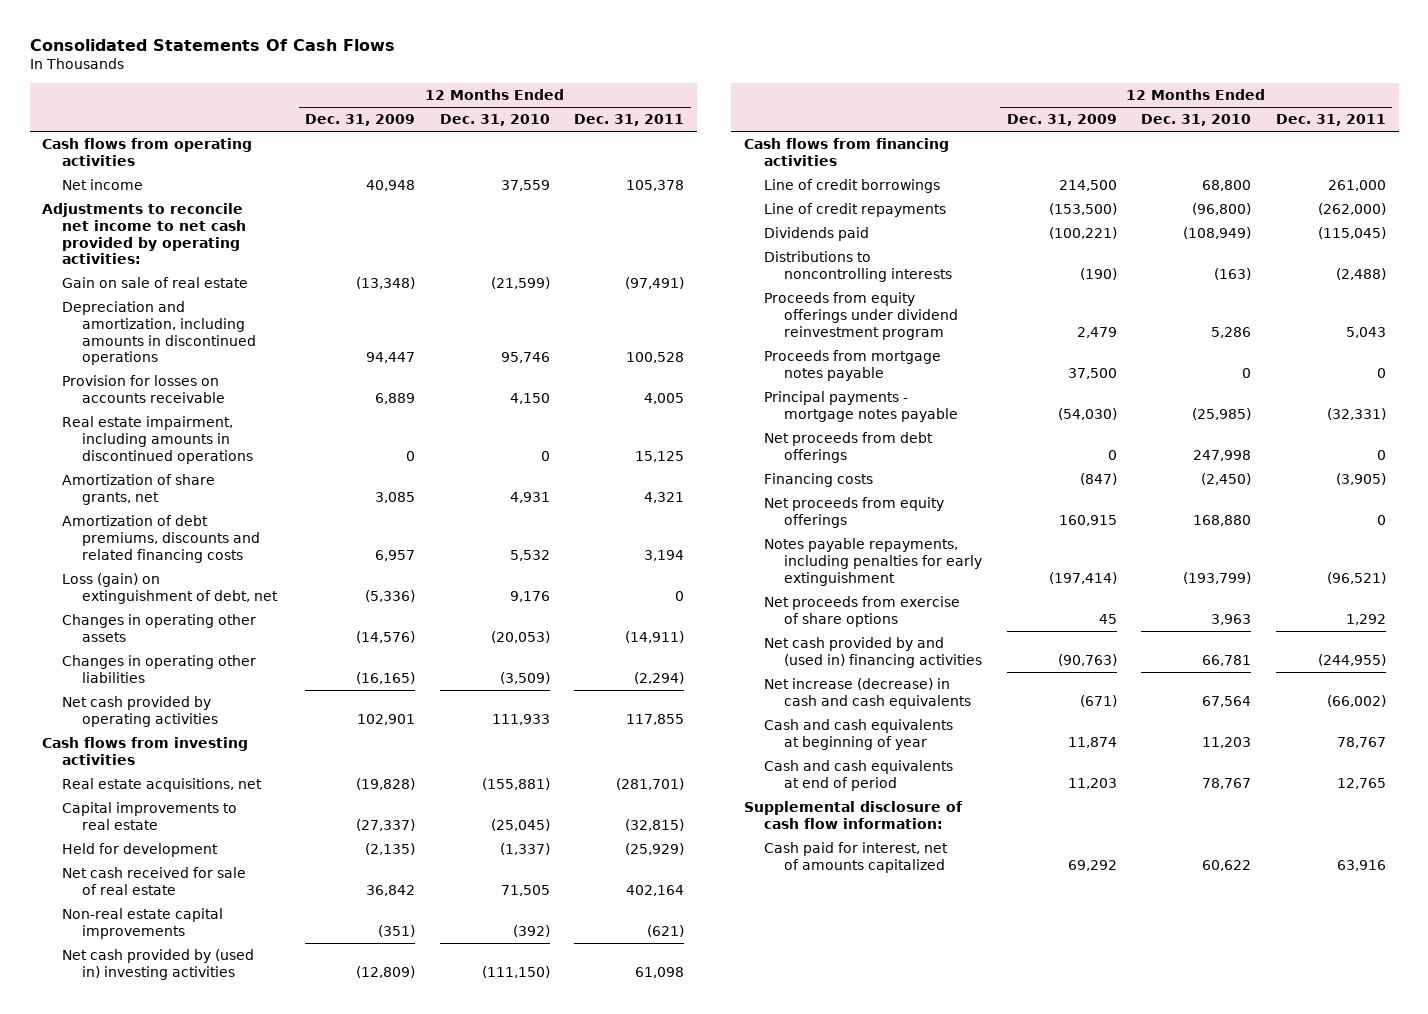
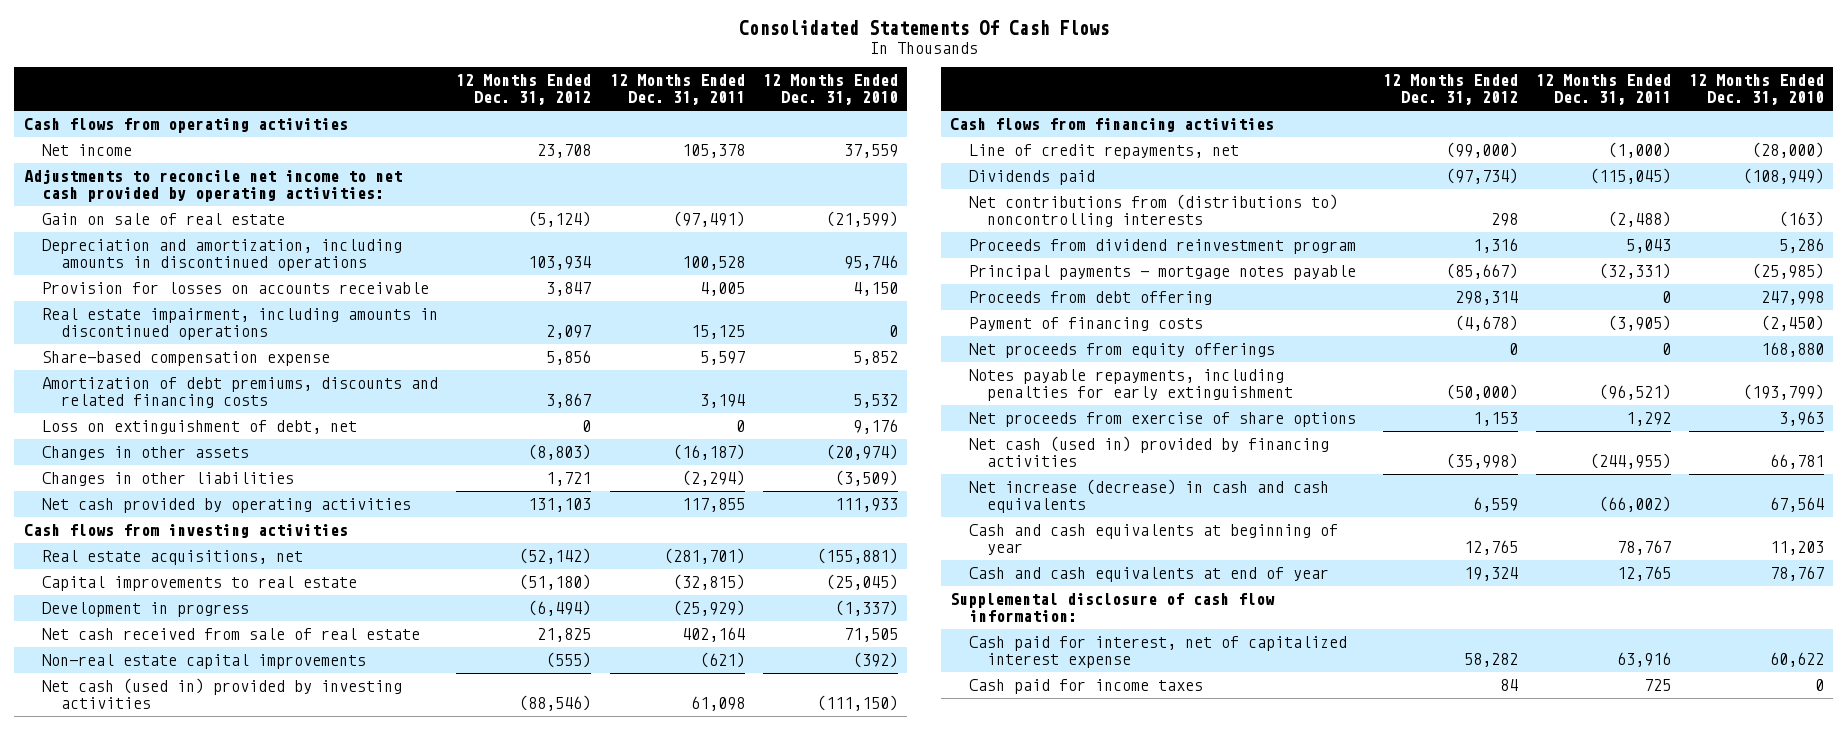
[304,114,415,127] Dec. 31, 2009 -> none
none -> [456,74,592,106] 12 Months Ended Dec. 31, 2012
[61,474,215,505] Amortization of share grants, net -> none
none -> [42,351,331,367] Share-based compensation expense
[61,573,279,604] Loss (gain) on extinguishment of debt, net -> [42,420,358,435] Loss on extinguishment of debt, net
[61,614,256,642] Changes in operating other assets -> [42,446,250,461] Changes in other assets
[490,630,550,643] (20,053) -> [825,444,898,461] (20,974)
[625,630,685,643] (14,911) -> [672,444,745,461] (16,187)
[61,655,256,683] Changes in operating other liabilities -> [42,472,295,487] Changes in other liabilities
[61,843,218,858] Held for development -> [42,602,250,618] Development in progress
[61,867,246,895] Net cash received for sale of real estate -> [42,628,421,641] Net cash received from sale of real estate
[61,949,254,980] Net cash provided by (used in) investing activities -> [42,678,403,710] Net cash (used in) provided by investing activities
[763,179,940,194] Line of credit borrowings -> none
[763,203,946,218] Line of credit repayments -> [968,144,1239,160] Line of credit repayments, net
[1192,203,1252,216] (96,800) -> [1752,142,1825,159] (28,000)
[1318,203,1387,216] (262,000) -> [1608,142,1672,159] (1,000)
[763,350,941,381] Proceeds from mortgage notes payable -> none
[763,251,952,282] Distributions to noncontrolling interests -> [968,194,1338,228] Net contributions from (distributions to) noncontrolling interests
[763,292,958,340] Proceeds from equity offerings under dividend reinvestment program -> [968,239,1356,255] Proceeds from dividend reinvestment program
[763,432,933,463] Net proceeds from debt offerings -> [968,291,1212,306] Proceeds from debt offering
[763,473,873,488] Financing costs -> [968,317,1203,332] Payment of financing costs
[763,637,982,668] Net cash provided by and (used in) financing activities -> [968,436,1329,468] Net cash (used in) provided by financing activities
[763,760,953,791] Cash and cash equivalents at end of period -> [968,567,1329,583] Cash and cash equivalents at end of year
[763,842,948,873] Cash paid for interest, net of amounts capitalized -> [968,636,1347,669] Cash paid for interest, net of capitalized interest expense
none -> [968,679,1203,695] Cash paid for income taxes

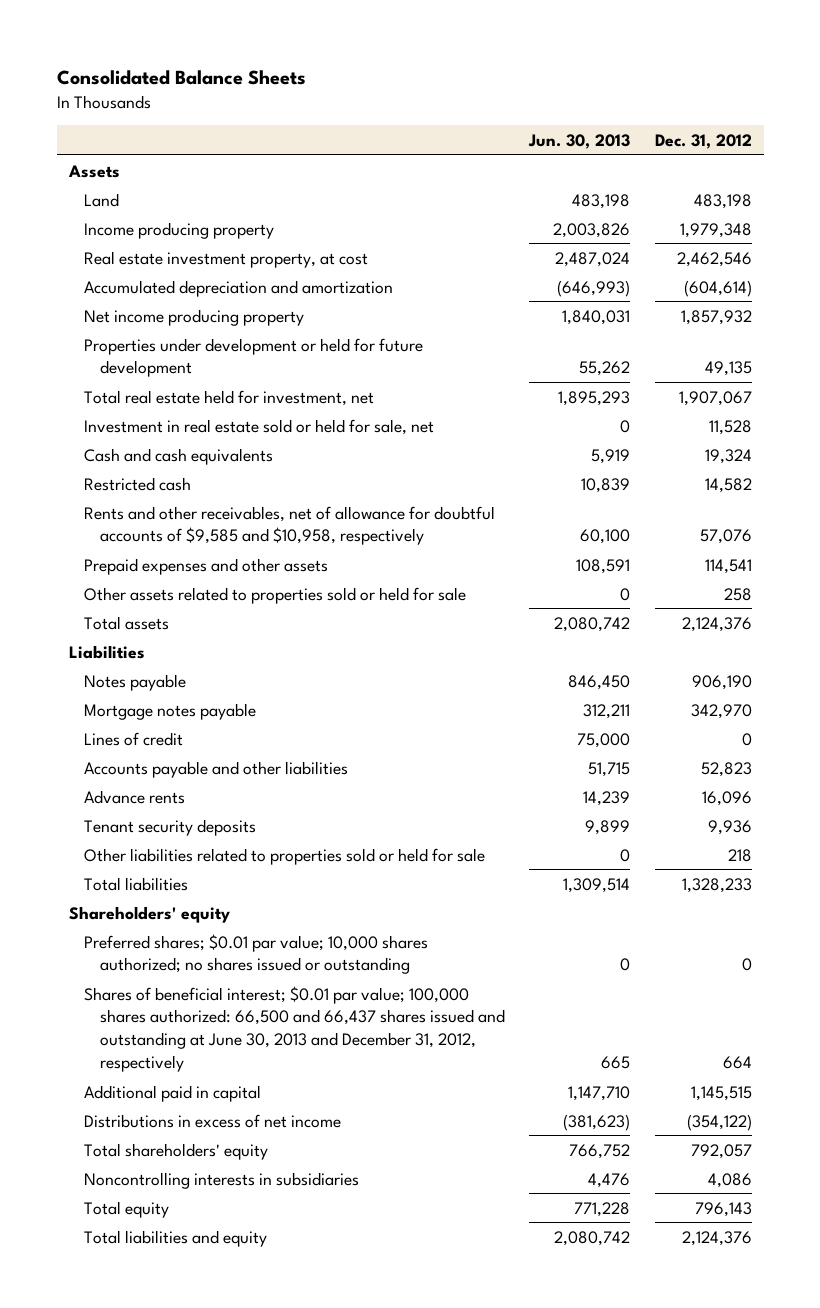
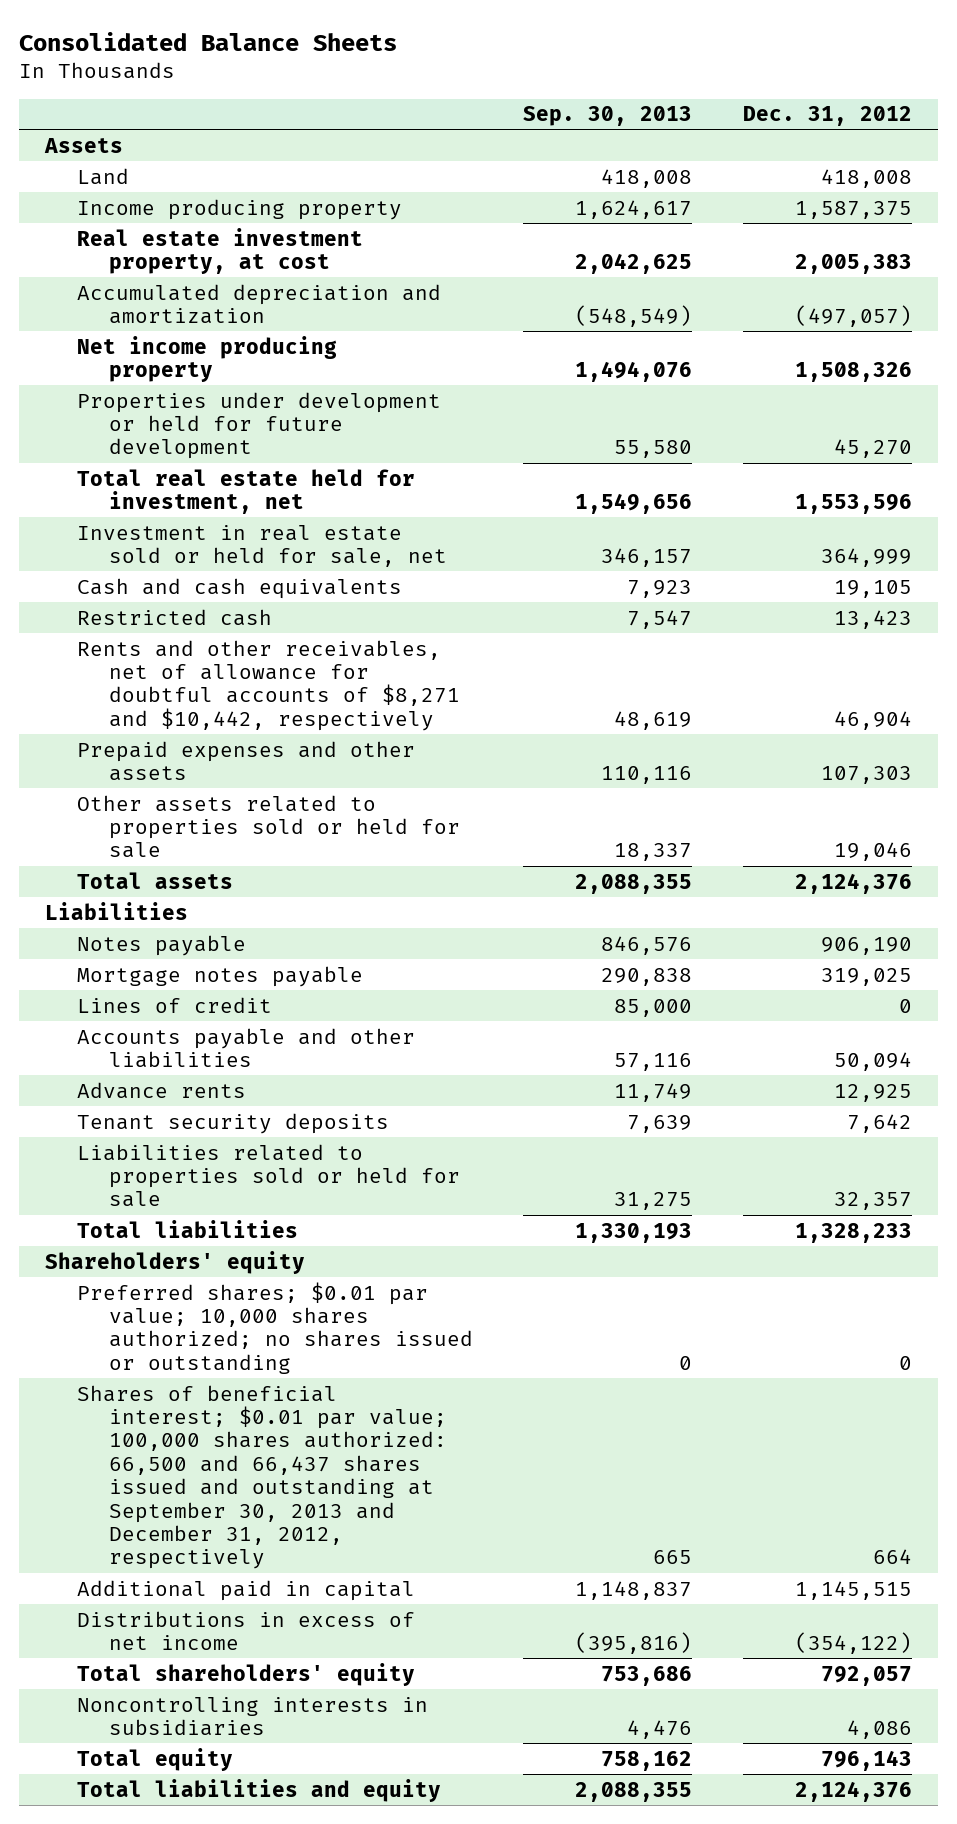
[528,133,631,149] Jun. 30, 2013 -> none
none -> [523,106,693,127] Sep. 30, 2013
[693,193,752,209] 483,198 -> [821,168,913,188] 418,008
[679,222,752,238] 1,979,348 -> [795,200,913,219] 1,587,375
[676,251,752,267] 2,462,546 -> [795,253,913,274] 2,005,383
[683,279,752,297] (604,614) -> [795,304,913,327] (497,057)
[680,309,752,325] 1,857,932 -> [795,361,913,382] 1,508,326
[704,361,752,377] 49,135 -> [834,439,913,459] 45,270
[678,390,752,406] 1,907,067 -> [795,493,913,514] 1,553,596
[708,419,752,435] 11,528 -> [821,547,913,567] 364,999
[704,448,752,464] 19,324 -> [834,579,913,598] 19,105
[704,477,752,493] 14,582 -> [834,609,913,629] 13,423
[84,505,496,546] Rents and other receivables, net of allowance for doubtful accounts of $9,585 and $10,958, respectively -> [76,639,460,731] Rents and other receivables, net of allowance for doubtful accounts of $8,271 and $10,442, respectively
[699,529,752,545] 57,076 -> [834,710,913,730] 46,904
[704,558,752,574] 114,541 -> [821,765,913,784] 107,303
[723,587,752,601] 258 -> [834,842,913,862] 19,046
[690,703,752,719] 342,970 -> [821,967,913,986] 319,025
[700,761,752,777] 52,823 -> [834,1051,913,1071] 50,094
[701,790,752,806] 16,096 -> [834,1083,913,1102] 12,925
[707,819,752,835] 9,936 -> [847,1113,913,1133] 7,642
[84,847,486,865] Other liabilities related to properties sold or held for sale -> [76,1143,460,1208] Liabilities related to properties sold or held for sale
[727,848,752,862] 218 -> [834,1192,913,1211] 32,357
[84,985,506,1072] Shares of beneficial interest; $0.01 par value; 100,000 shares authorized: 66,500 and 66,437 shares issued and outstanding at June 30, 2013 and December 31, 2012, respectively -> [76,1384,447,1570] Shares of beneficial interest; $0.01 par value; 100,000 shares authorized: 66,500 and 66,437 shares issued and outstanding at September 30, 2013 and December 31, 2012, respectively

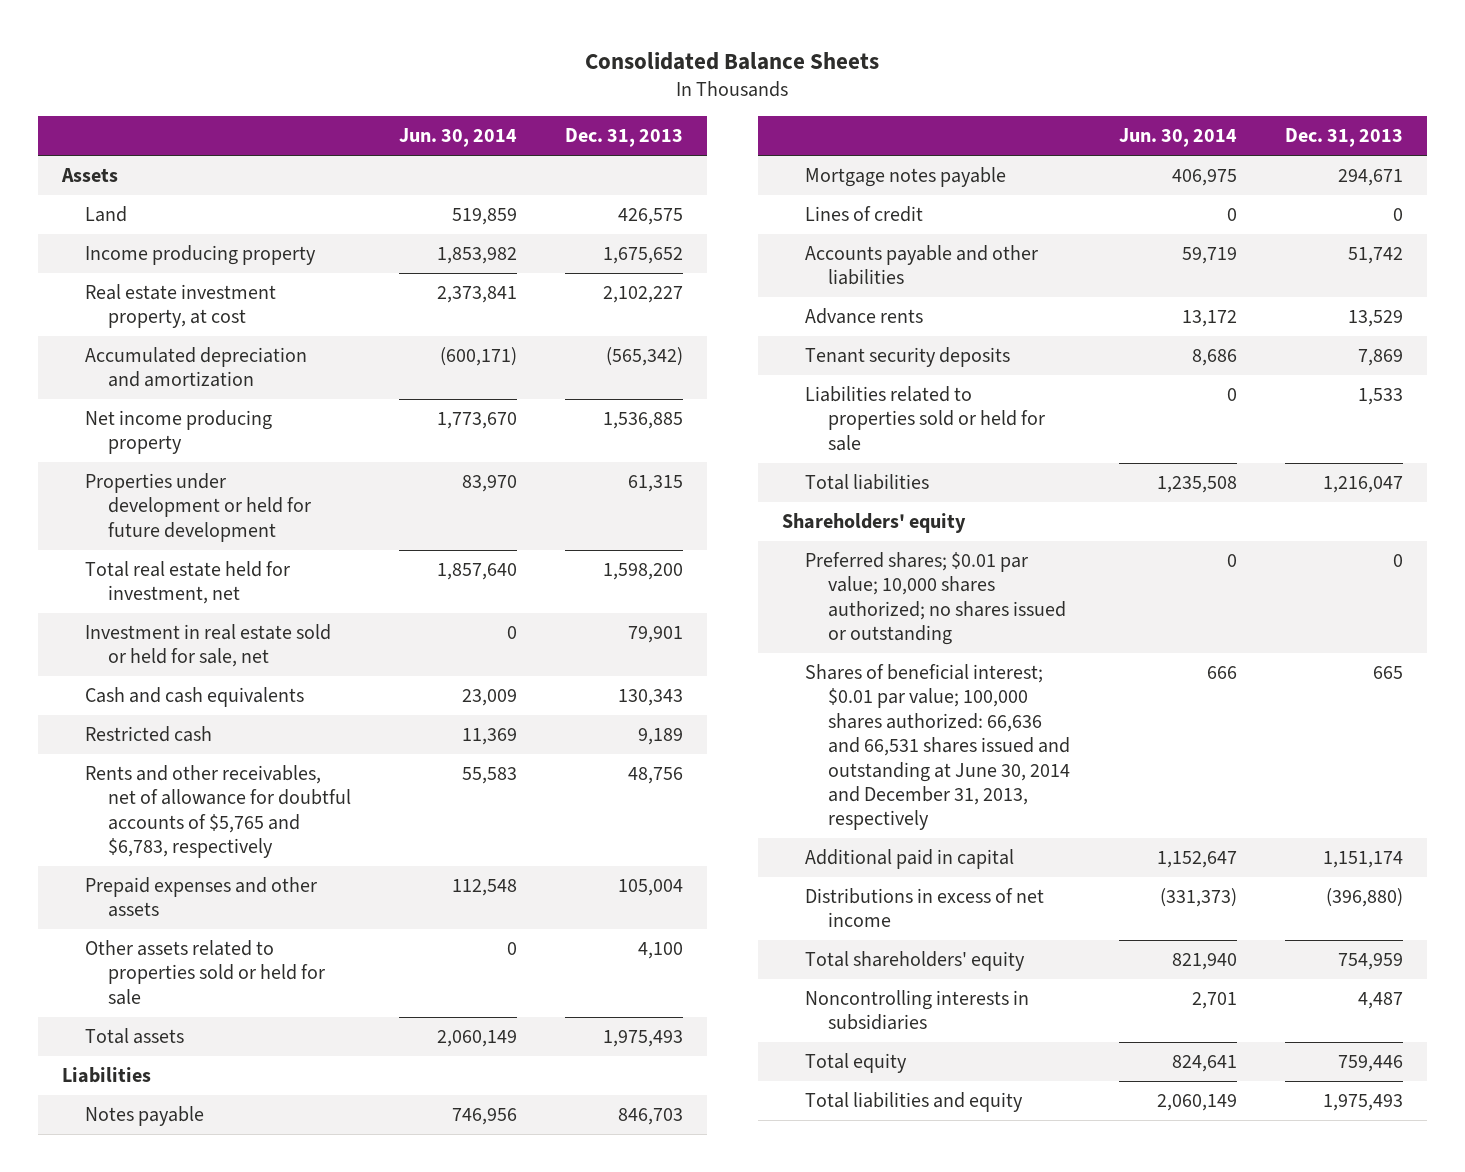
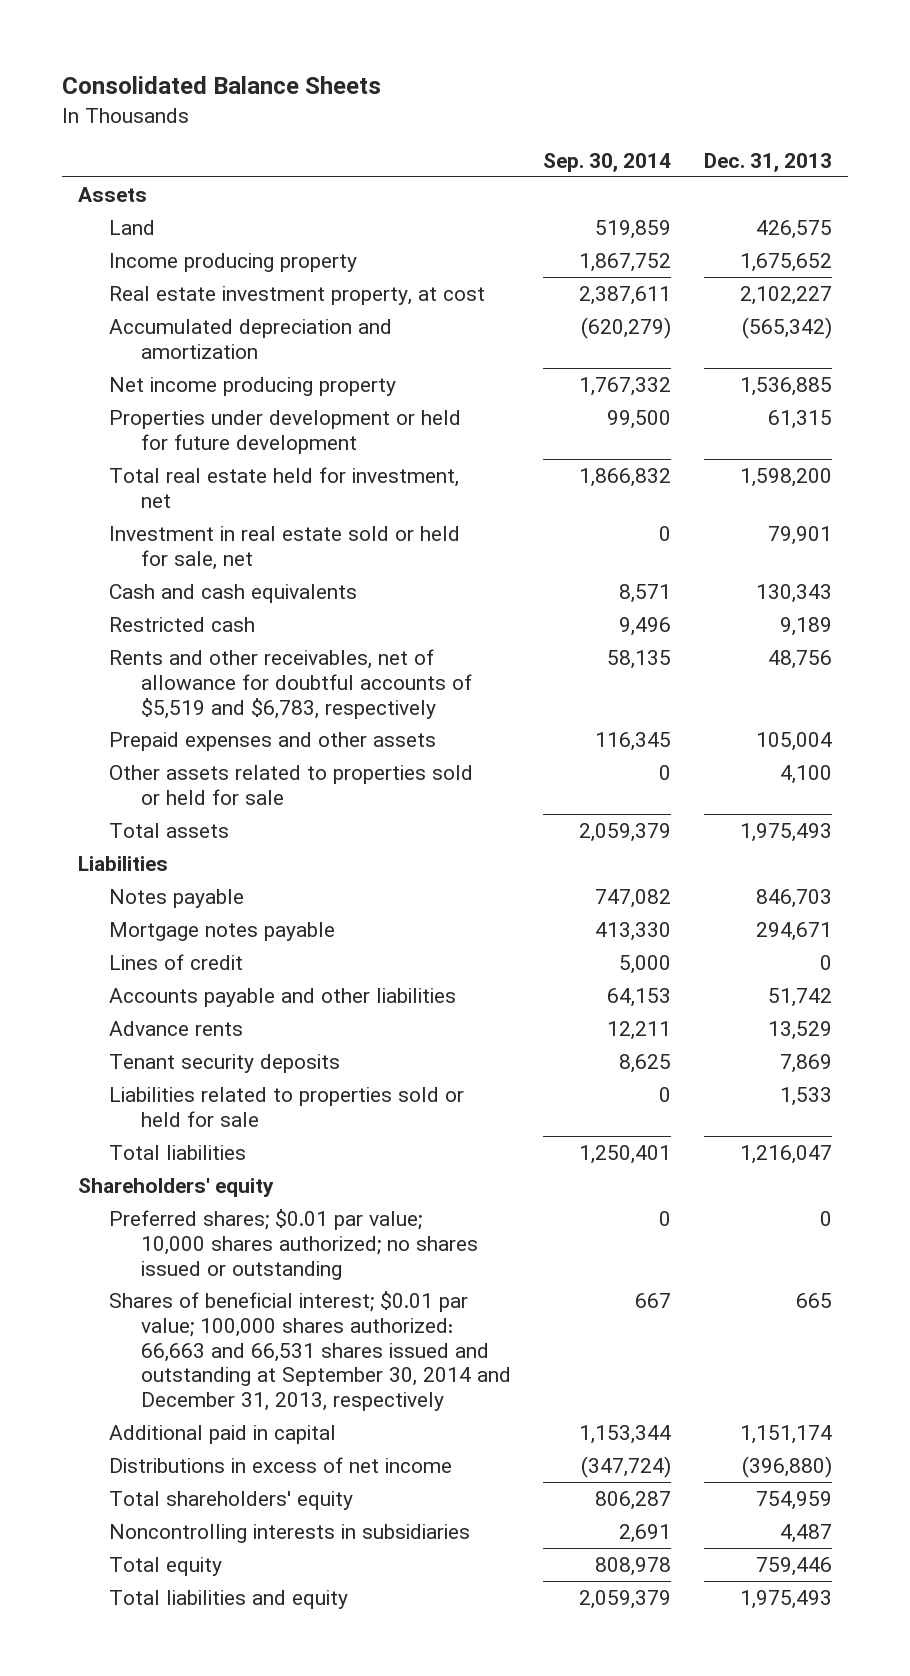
[398,128,517,148] Jun. 30, 2014 -> none
none -> [543,152,672,172] Sep. 30, 2014
[84,765,351,859] Rents and other receivables, net of allowance for doubtful accounts of $5,765 and $6,783, respectively -> [109,648,472,719] Rents and other receivables, net of allowance for doubtful accounts of $5,519 and $6,783, respectively
[804,664,1070,831] Shares of beneficial interest; $0.01 par value; 100,000 shares authorized: 66,636 and 66,531 shares issued and outstanding at June 30, 2014 and December 31, 2013, respectively -> [109,1290,511,1412] Shares of beneficial interest; $0.01 par value; 100,000 shares authorized: 66,663 and 66,531 shares issued and outstanding at September 30, 2014 and December 31, 2013, respectively

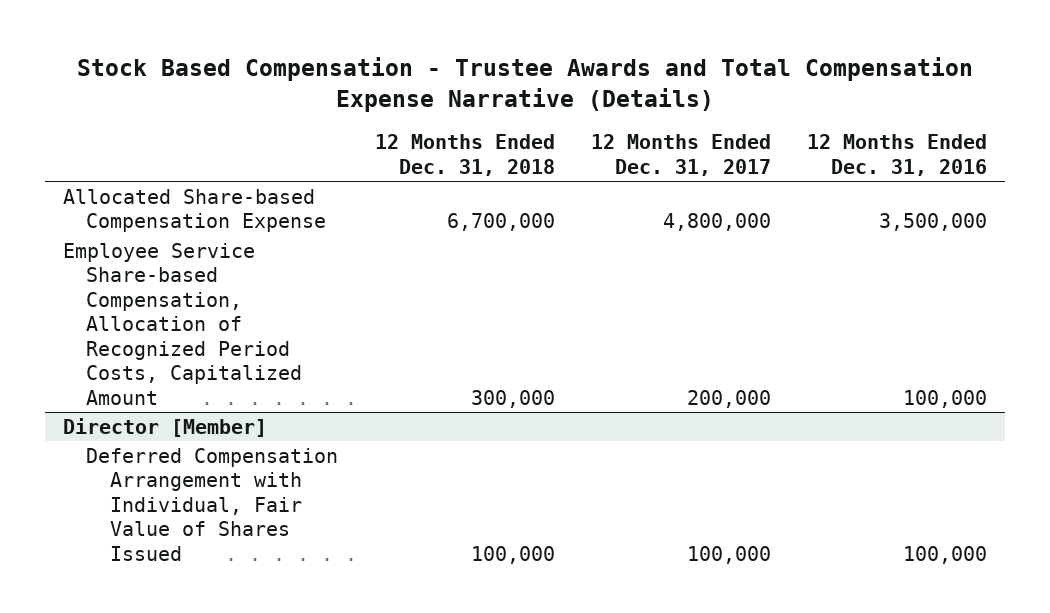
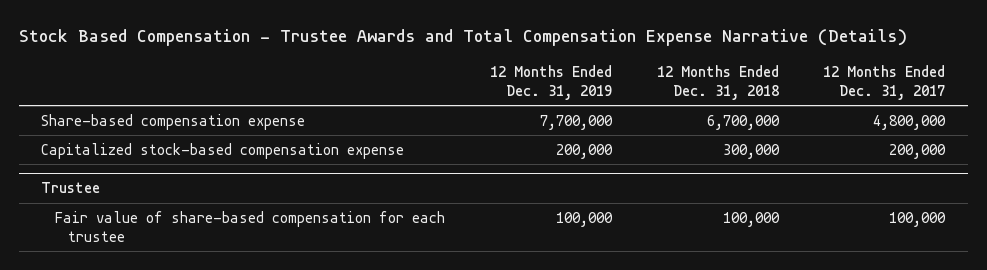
[806,134,987,176] 12 Months Ended Dec. 31, 2016 -> none
none -> [489,65,612,101] 12 Months Ended Dec. 31, 2019
[63,418,268,438] Director [Member] -> none
[63,189,327,233] Allocated Share-based Compensation Expense -> [41,113,306,130] Share-based compensation expense
[63,243,303,405] Employee Service Share-based Compensation, Allocation of Recognized Period Costs, Capitalized Amount -> [41,142,405,159] Capitalized stock-based compensation expense
none -> [41,182,101,194] Trustee
[86,448,339,561] Deferred Compensation Arrangement with Individual, Fair Value of Shares Issued -> [54,210,445,242] Fair value of share-based compensation for each trustee

